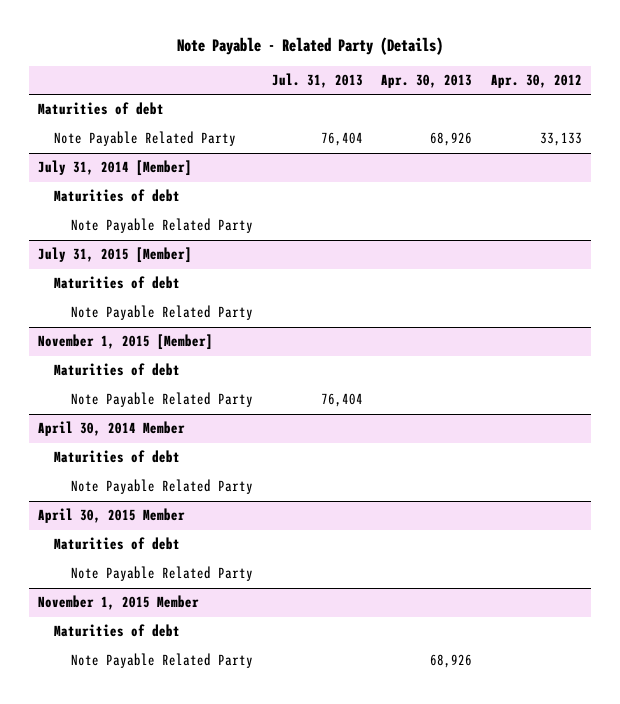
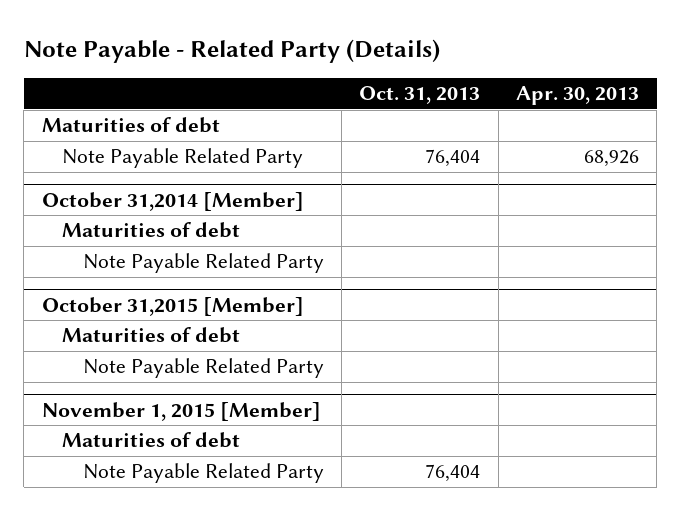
[271,72,363,88] Jul. 31, 2013 -> none
[490,73,582,88] Apr. 30, 2012 -> none
none -> [359,86,481,105] Oct. 31, 2013
[37,160,192,177] July 31, 2014 [Member] -> [41,191,304,211] October 31,2014 [Member]
[37,247,192,264] July 31, 2015 [Member] -> [41,296,304,316] October 31,2015 [Member]
[37,421,185,437] April 30, 2014 Member -> none
[54,450,181,464] Maturities of debt -> none
[70,479,253,495] Note Payable Related Party -> none
[37,508,185,524] April 30, 2015 Member -> none
[54,537,181,551] Maturities of debt -> none
[70,566,253,582] Note Payable Related Party -> none
[37,595,199,611] November 1, 2015 Member -> none
[54,624,181,638] Maturities of debt -> none
[70,653,253,669] Note Payable Related Party -> none

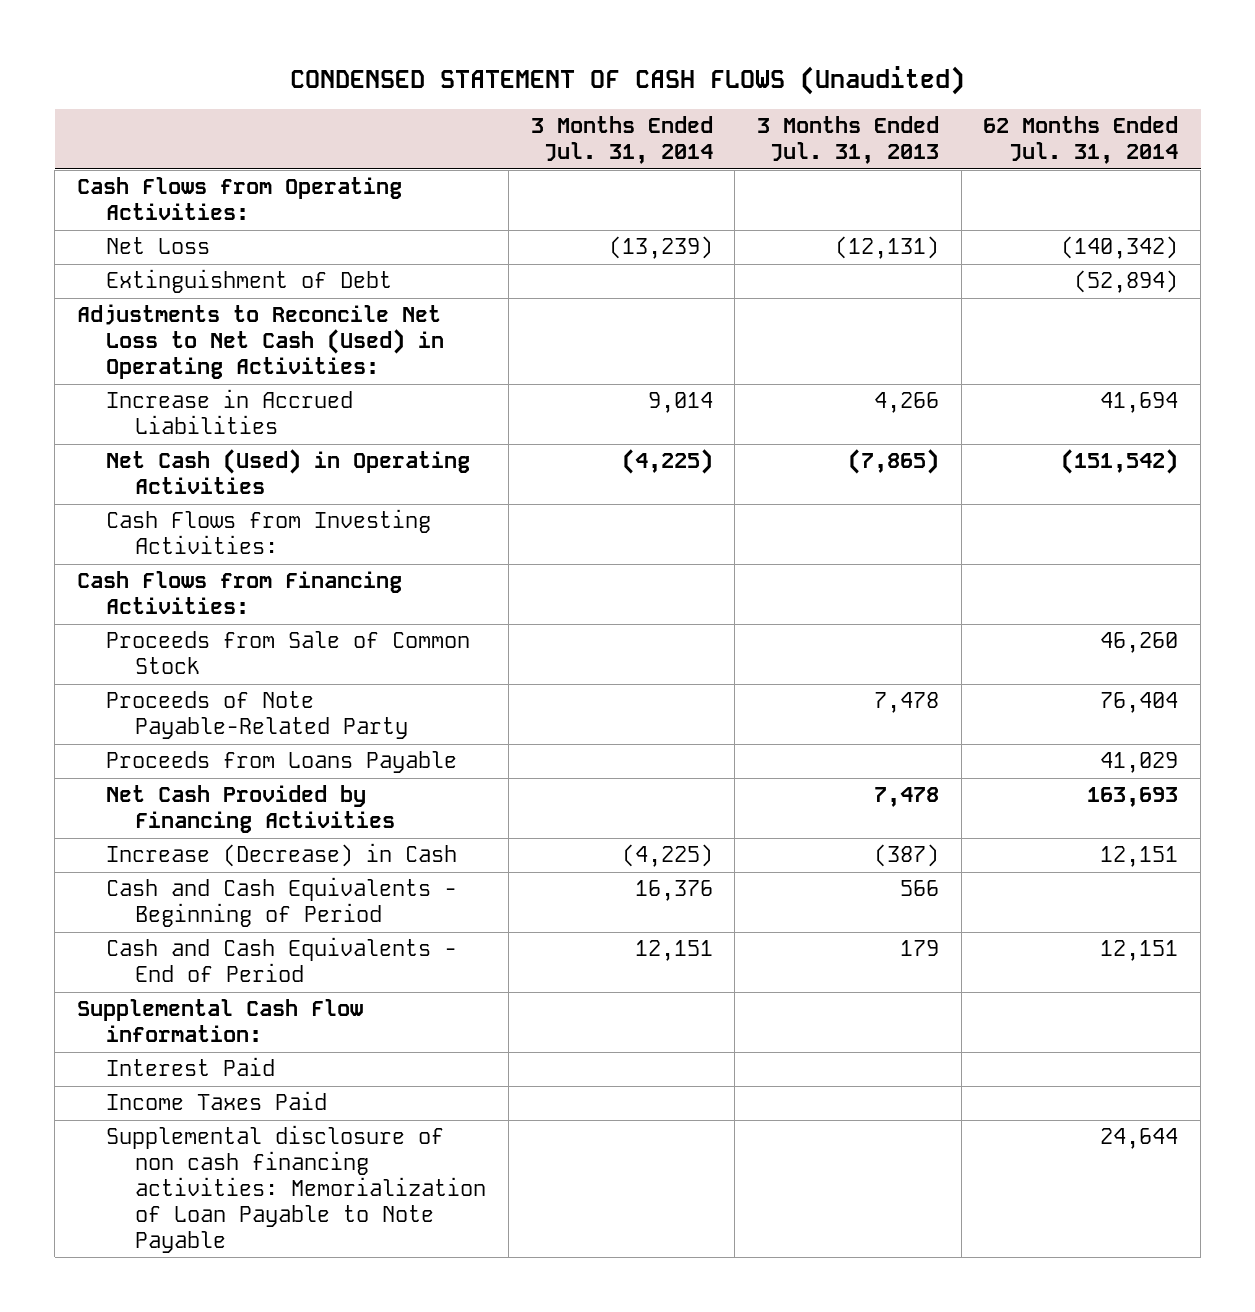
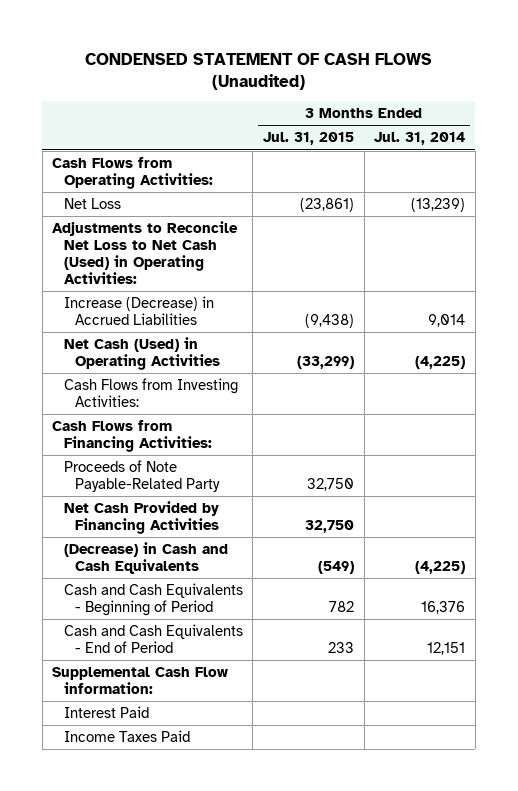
[757,116,940,165] 3 Months Ended Jul. 31, 2013 -> none
[983,116,1179,165] 62 Months Ended Jul. 31, 2014 -> none
none -> [263,132,355,146] Jul. 31, 2015
[106,269,393,294] Extinguishment of Debt -> none
[106,389,354,435] Increase in Accrued Liabilities -> [63,295,214,325] Increase (Decrease) in Accrued Liabilities
[106,631,471,675] Proceeds from Sale of Common Stock -> none
[106,751,458,774] Proceeds from Loans Payable -> none
[106,843,458,868] Increase (Decrease) in Cash -> [63,541,228,574] (Decrease) in Cash and Cash Equivalents
[106,1125,487,1254] Supplemental disclosure of non cash financing activities: Memorialization of Loan Payable to Note Payable -> none

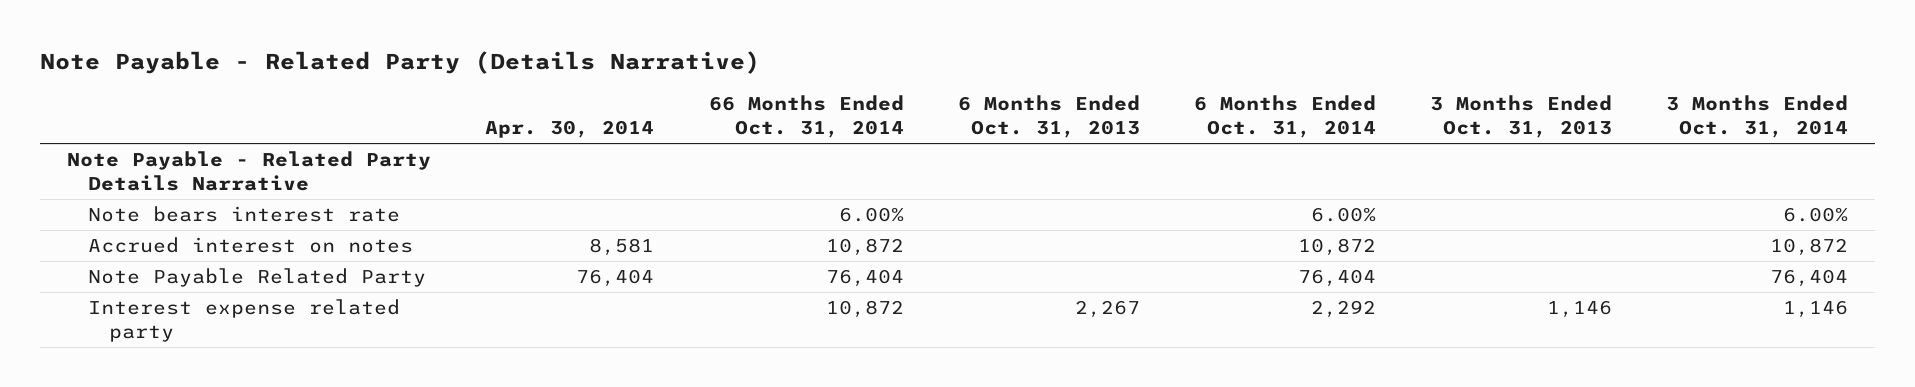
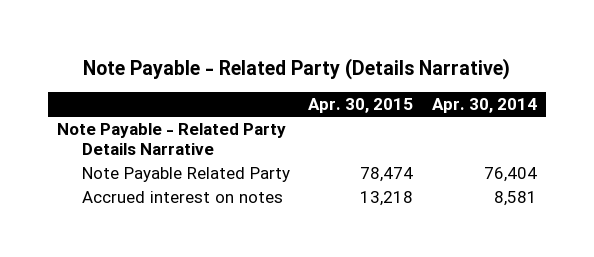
[708,95,904,139] 66 Months Ended Oct. 31, 2014 -> none
[957,95,1140,139] 6 Months Ended Oct. 31, 2013 -> none
[1193,95,1376,139] 6 Months Ended Oct. 31, 2014 -> none
[1429,95,1612,139] 3 Months Ended Oct. 31, 2013 -> none
[1665,95,1848,139] 3 Months Ended Oct. 31, 2014 -> none
none -> [308,97,414,113] Apr. 30, 2015
[88,205,401,222] Note bears interest rate -> none
[88,298,401,343] Interest expense related party -> none
[88,236,414,253] Accrued interest on notes -> [82,191,284,204] Accrued interest on notes

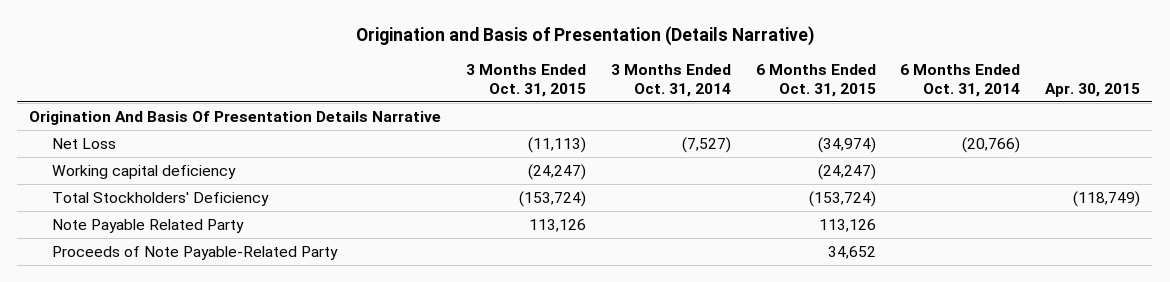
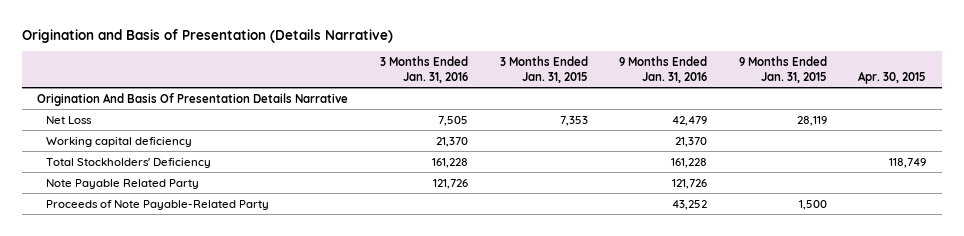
[466,64,587,97] 3 Months Ended Oct. 31, 2015 -> none
[610,64,731,97] 3 Months Ended Oct. 31, 2014 -> none
[755,64,876,97] 6 Months Ended Oct. 31, 2015 -> none
[900,64,1021,97] 6 Months Ended Oct. 31, 2014 -> none
none -> [379,55,468,83] 3 Months Ended Jan. 31, 2016
none -> [499,55,588,83] 3 Months Ended Jan. 31, 2015
none -> [619,55,708,83] 9 Months Ended Jan. 31, 2016
none -> [738,55,827,83] 9 Months Ended Jan. 31, 2015
[1073,191,1141,208] (118,749) -> [889,157,927,168] 118,749

